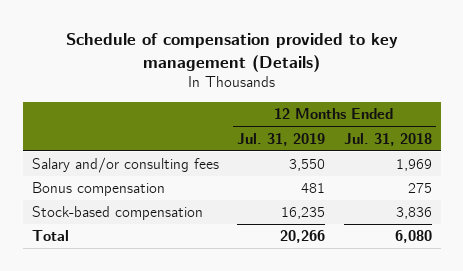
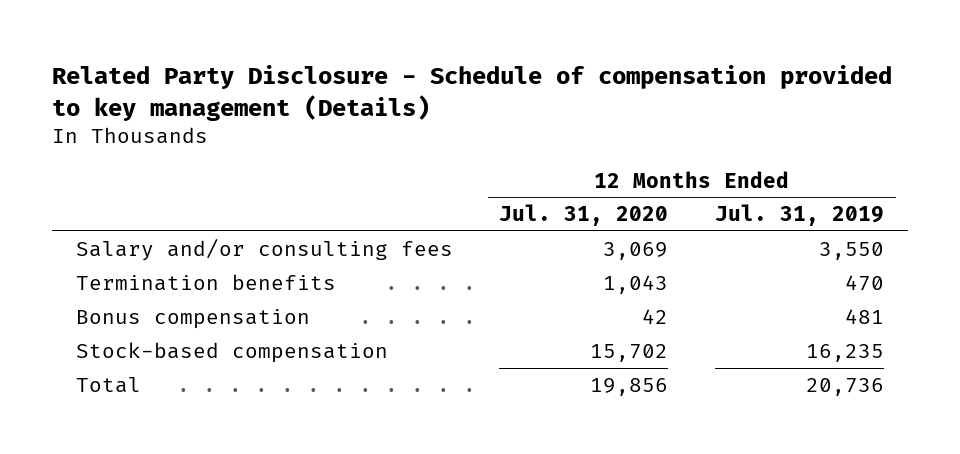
[65,33,398,72] Schedule of compensation provided to key management (Details) -> [52,64,893,121] Related Party Disclosure - Schedule of compensation provided to key management (Details)
[343,132,432,146] Jul. 31, 2018 -> none
none -> [499,204,669,227] Jul. 31, 2020
none -> [75,273,336,291] Termination benefits
[280,230,326,244] 20,266 -> [806,377,885,396] 20,736

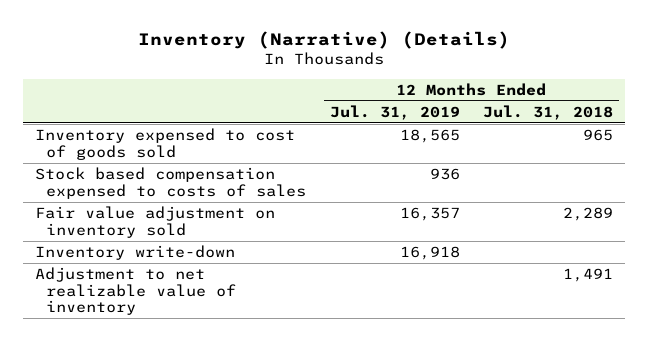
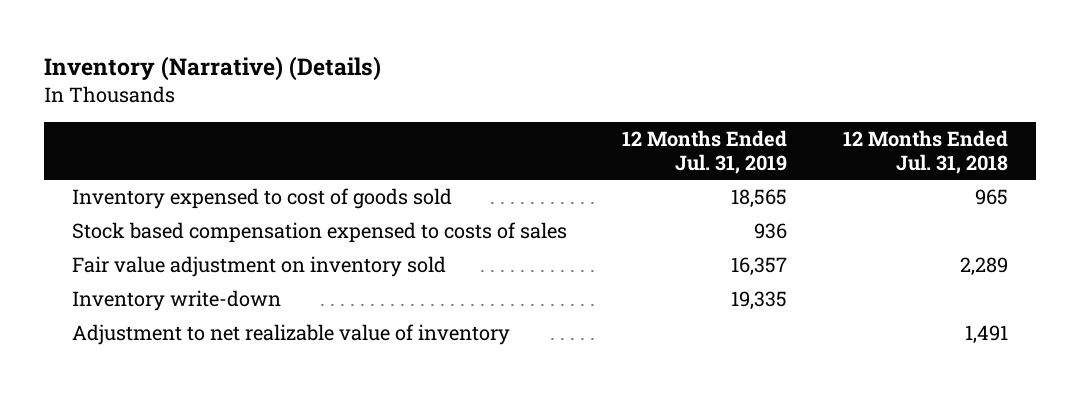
[399,245,460,260] 16,918 -> [731,291,788,311] 19,335

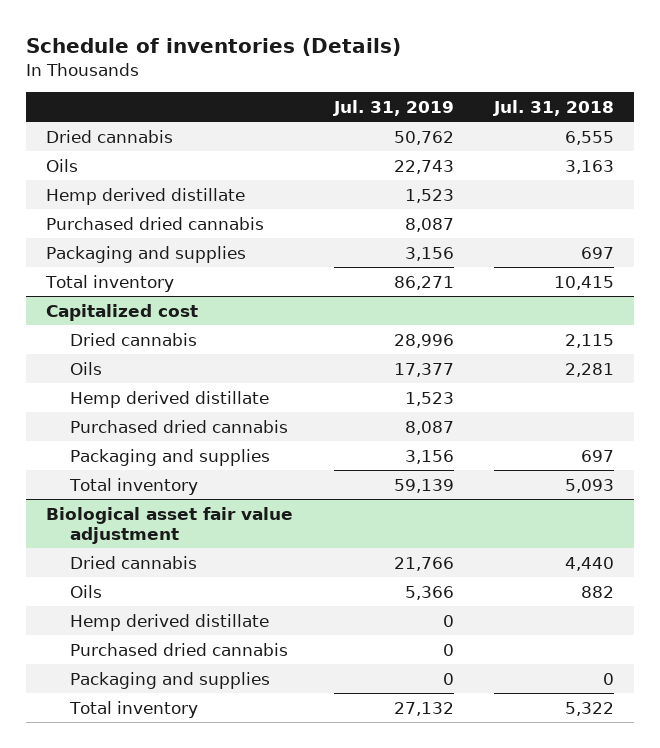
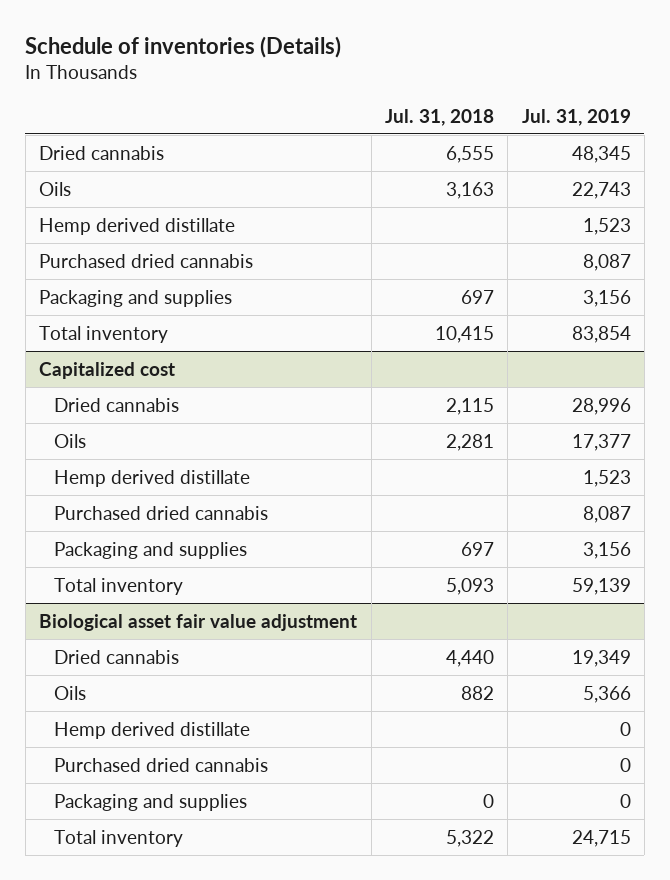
[393,130,454,145] 50,762 -> [571,145,631,163] 48,345
[393,275,454,290] 86,271 -> [571,325,631,343] 83,854
[393,556,454,571] 21,766 -> [571,649,631,667] 19,349
[393,701,454,716] 27,132 -> [571,829,631,847] 24,715

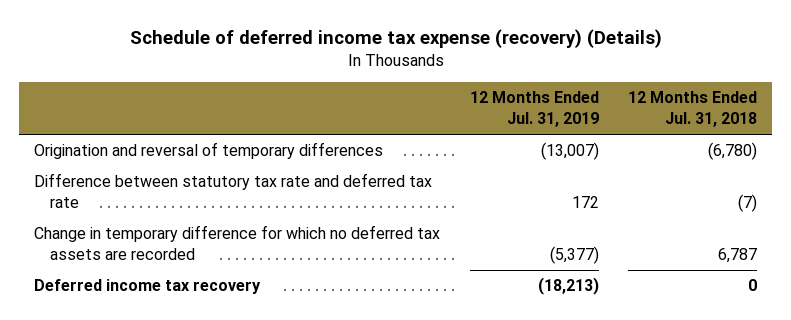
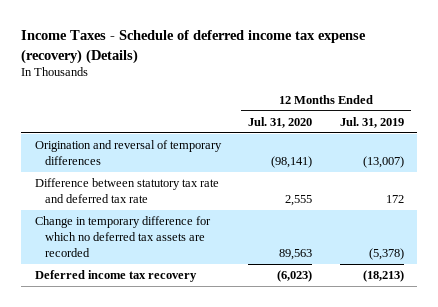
[129,29,662,49] Schedule of deferred income tax expense (recovery) (Details) -> [21,30,367,64] Income Taxes - Schedule of deferred income tax expense (recovery) (Details)
[628,91,758,128] 12 Months Ended Jul. 31, 2018 -> none
none -> [248,116,313,128] Jul. 31, 2020
[549,246,599,265] (5,377) -> [368,247,404,260] (5,378)

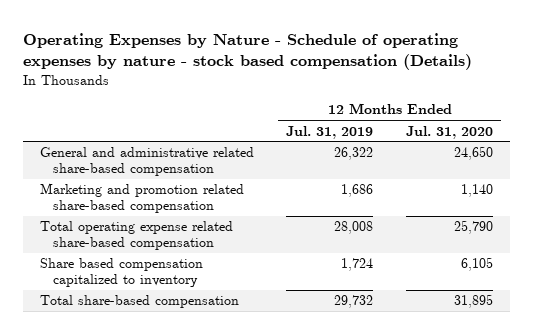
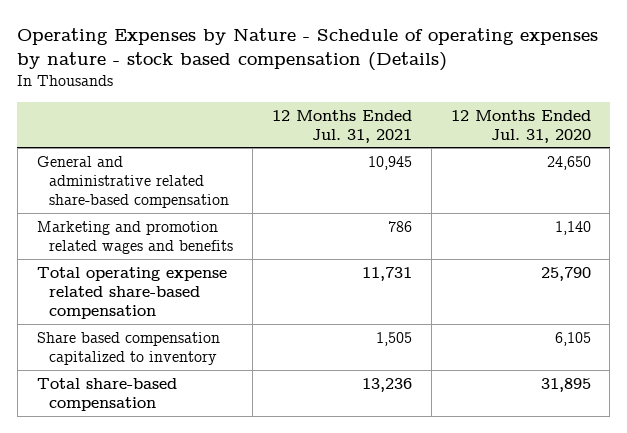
[286,125,374,139] Jul. 31, 2019 -> none
none -> [271,109,412,143] 12 Months Ended Jul. 31, 2021
[39,183,244,214] Marketing and promotion related share-based compensation -> [36,220,234,254] Marketing and promotion related wages and benefits

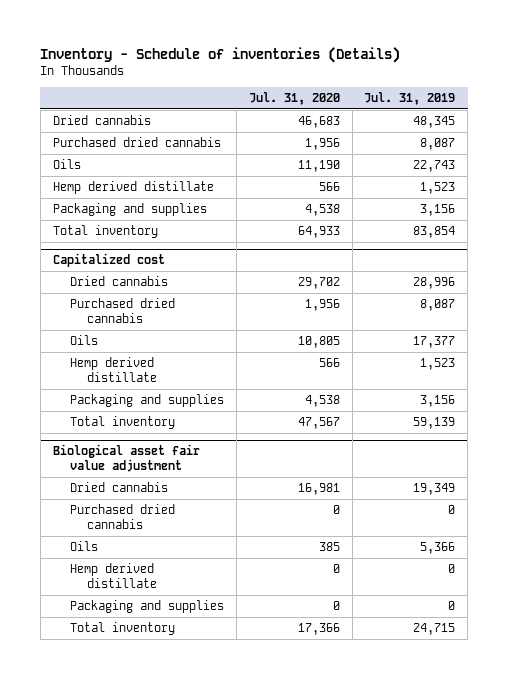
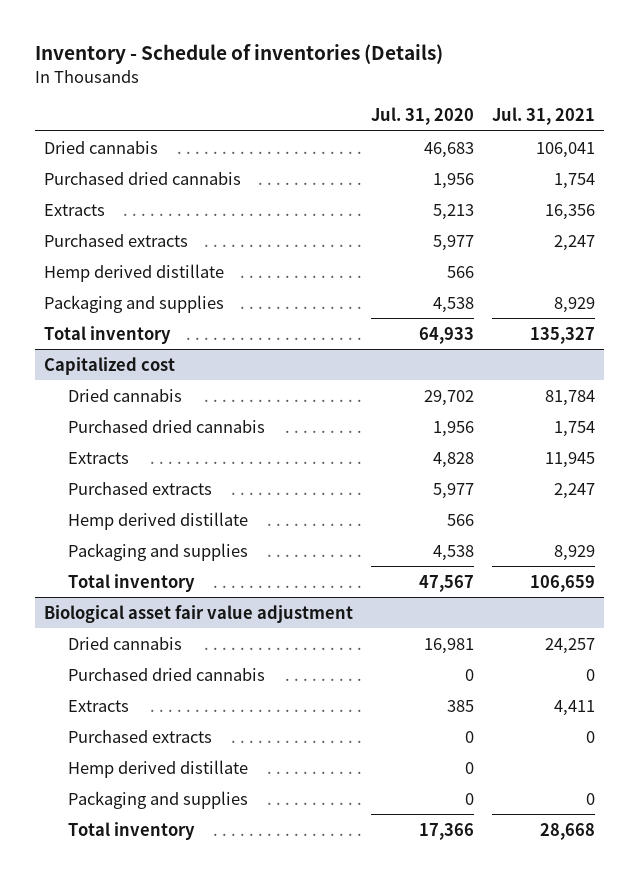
[364,91,456,105] Jul. 31, 2019 -> none
none -> [491,107,595,126] Jul. 31, 2021
[52,159,81,170] Oils -> none
none -> [43,203,105,216] Extracts
none -> [43,233,188,247] Purchased extracts
[69,335,98,346] Oils -> none
none -> [67,451,129,464] Extracts
none -> [67,481,212,495] Purchased extracts
[69,541,98,552] Oils -> [67,699,129,712] Extracts
none -> [67,729,212,743] Purchased extracts

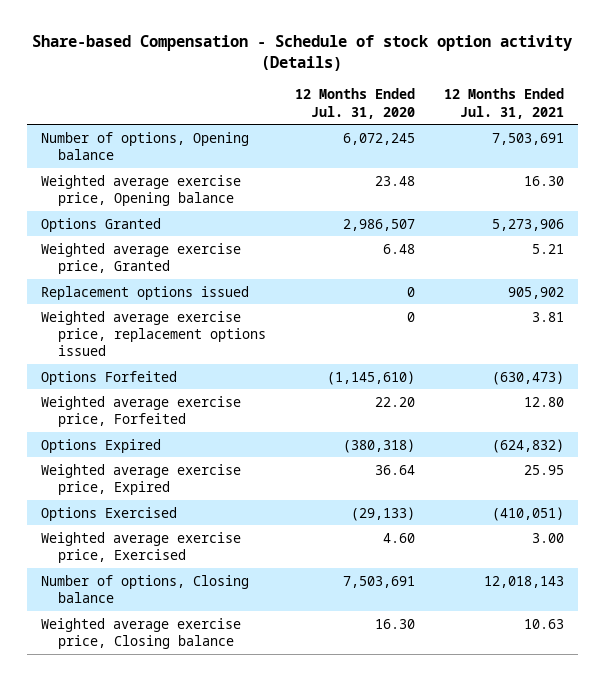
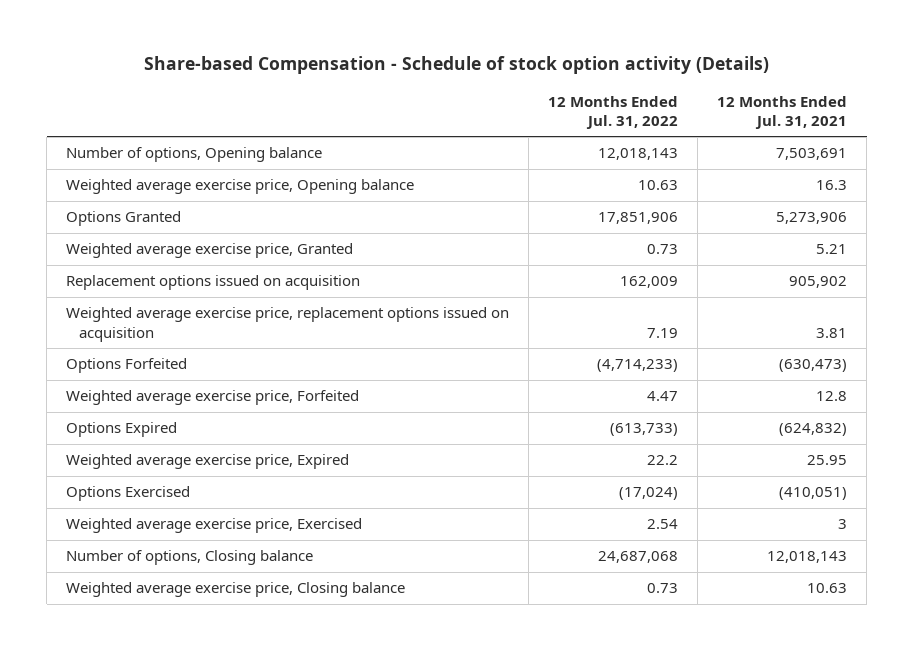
[294,88,415,119] 12 Months Ended Jul. 31, 2020 -> none
none -> [548,95,679,130] 12 Months Ended Jul. 31, 2022
[523,175,564,186] 16.30 -> [816,180,848,191] 16.3
[41,285,250,300] Replacement options issued -> [66,275,361,291] Replacement options issued on acquisition
[41,310,266,357] Weighted average exercise price, replacement options issued -> [66,307,510,342] Weighted average exercise price, replacement options issued on acquisition
[523,396,564,407] 12.80 -> [816,391,848,402] 12.8
[531,532,564,543] 3.00 -> [838,519,848,530] 3

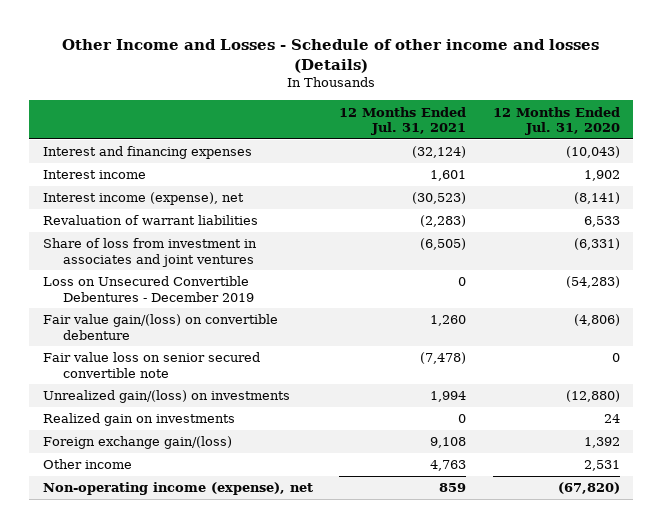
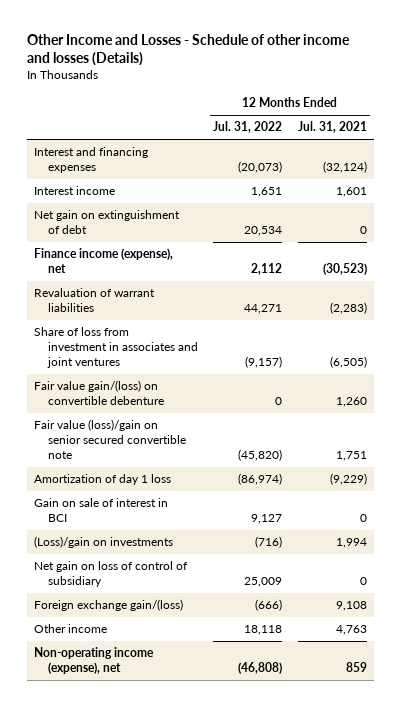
[493,106,621,136] 12 Months Ended Jul. 31, 2020 -> none
none -> [213,121,283,134] Jul. 31, 2022
none -> [34,210,181,235] Net gain on extinguishment of debt
[42,192,244,206] Interest income (expense), net -> [34,248,174,274] Finance income (expense), net
[42,276,254,302] Loss on Unsecured Convertible Debentures - December 2019 -> none
[42,390,290,404] Unrealized gain/(loss) on investments -> none
[42,352,260,378] Fair value loss on senior secured convertible note -> [34,419,187,460] Fair value (loss)/gain on senior secured convertible note
[420,352,467,365] (7,478) -> [335,451,367,462] 1,751
none -> [34,474,172,486] Amortization of day 1 loss
none -> [34,498,169,523] Gain on sale of interest in BCI
[42,413,235,427] Realized gain on investments -> [34,536,174,549] (Loss)/gain on investments
[458,414,467,424] 0 -> [335,538,367,549] 1,994
none -> [34,561,189,588] Net gain on loss of control of subsidiary

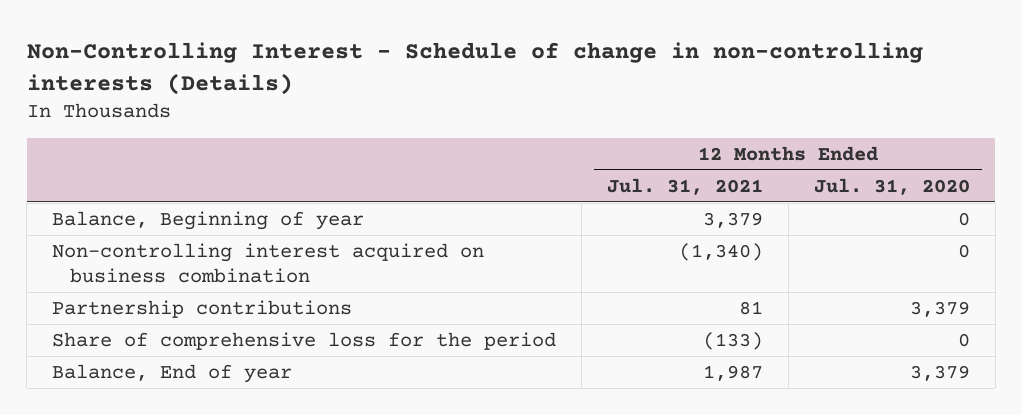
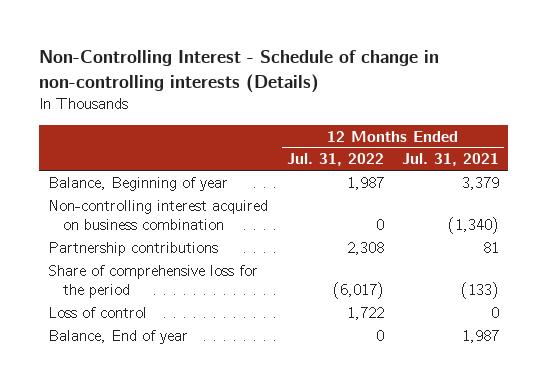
[813,177,970,195] Jul. 31, 2020 -> none
none -> [286,153,384,167] Jul. 31, 2022
none -> [48,306,148,318] Loss of control

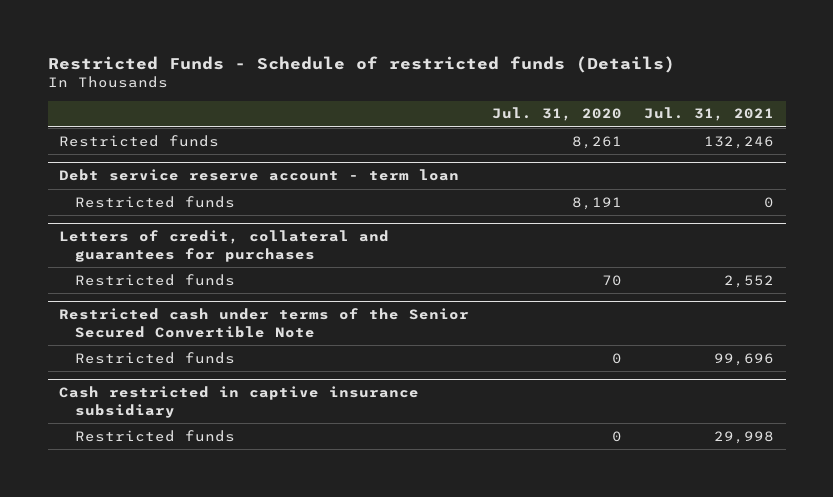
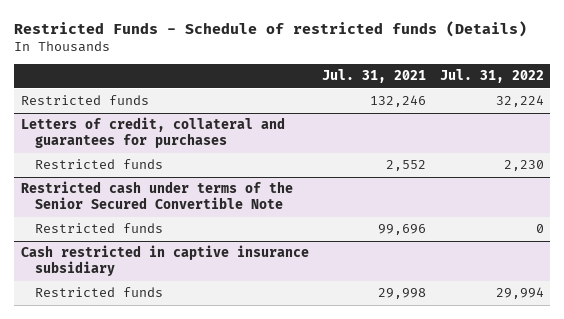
[491,107,622,122] Jul. 31, 2020 -> none
none -> [439,69,544,84] Jul. 31, 2022
[58,169,459,182] Debt service reserve account - term loan -> none
[74,195,235,208] Restricted funds -> none

